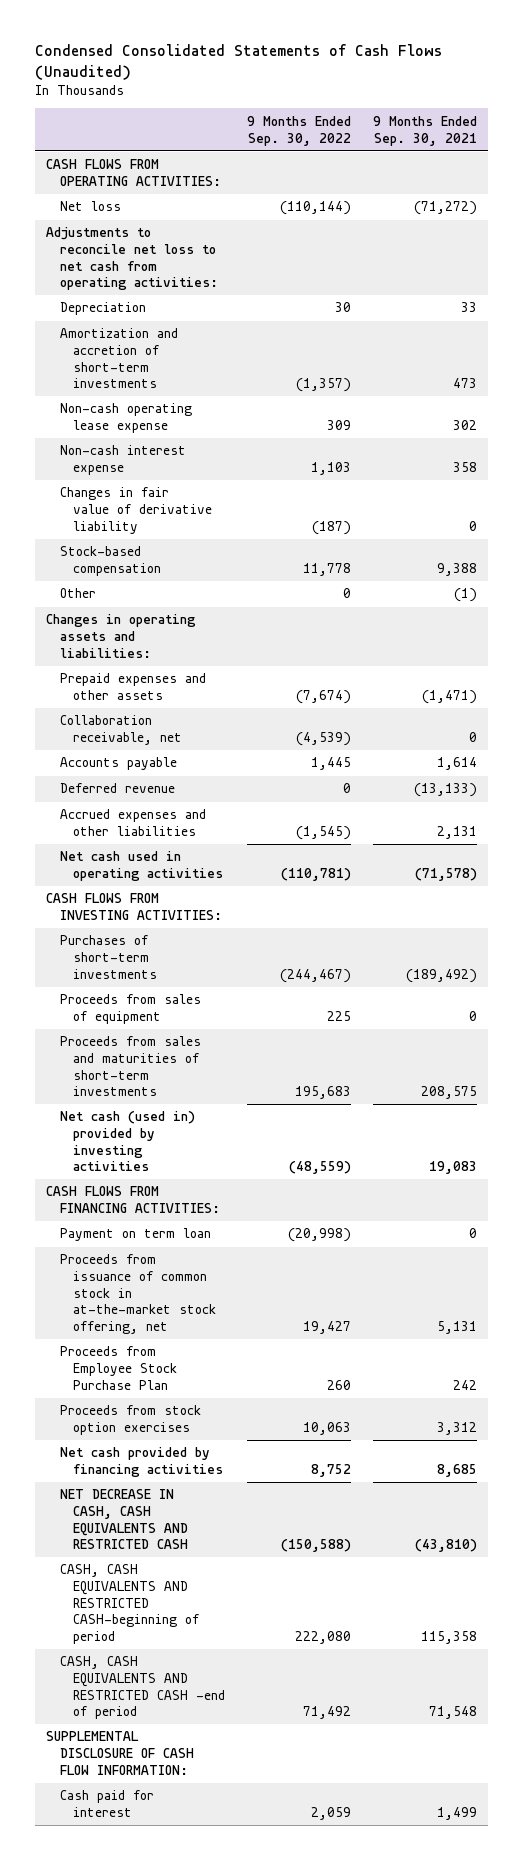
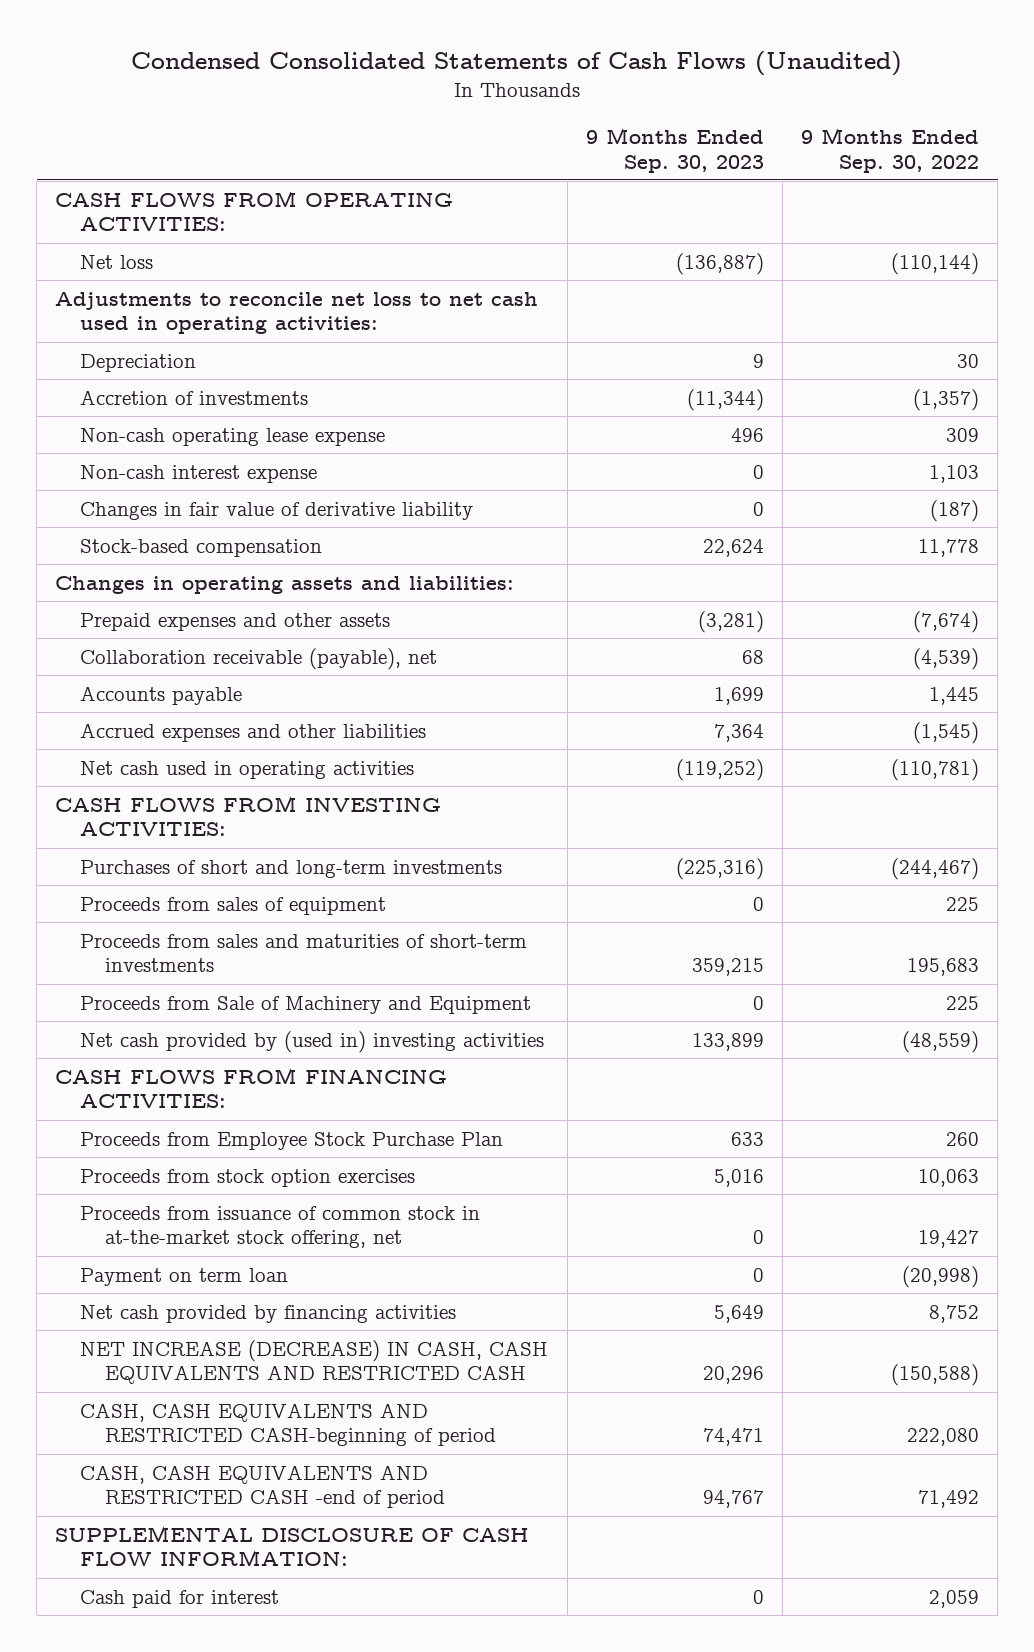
[373,115,478,146] 9 Months Ended Sep. 30, 2021 -> none
none -> [585,128,764,173] 9 Months Ended Sep. 30, 2023
[45,227,218,291] Adjustments to reconcile net loss to net cash from operating activities: -> [55,291,539,335] Adjustments to reconcile net loss to net cash used in operating activities:
[59,328,178,389] Amortization and accretion of short-term investments -> [80,389,309,405] Accretion of investments
[59,588,96,599] Other -> none
[59,715,183,746] Collaboration receivable, net -> [80,647,438,670] Collaboration receivable (payable), net
[59,783,175,794] Deferred revenue -> none
[59,935,158,979] Purchases of short-term investments -> [80,859,503,878] Purchases of short and long-term investments
none -> [80,995,532,1014] Proceeds from Sale of Machinery and Equipment
[59,1111,195,1172] Net cash (used in) provided by investing activities -> [80,1030,545,1053] Net cash provided by (used in) investing activities
[59,1254,217,1334] Proceeds from issuance of common stock in at-the-market stock offering, net -> [80,1205,481,1249] Proceeds from issuance of common stock in at-the-market stock offering, net
[59,1228,211,1242] Payment on term loan -> [80,1267,289,1286] Payment on term loan
[59,1489,189,1550] NET DECREASE IN CASH, CASH EQUIVALENTS AND RESTRICTED CASH -> [80,1339,549,1385] NET INCREASE (DECREASE) IN CASH, CASH EQUIVALENTS AND RESTRICTED CASH

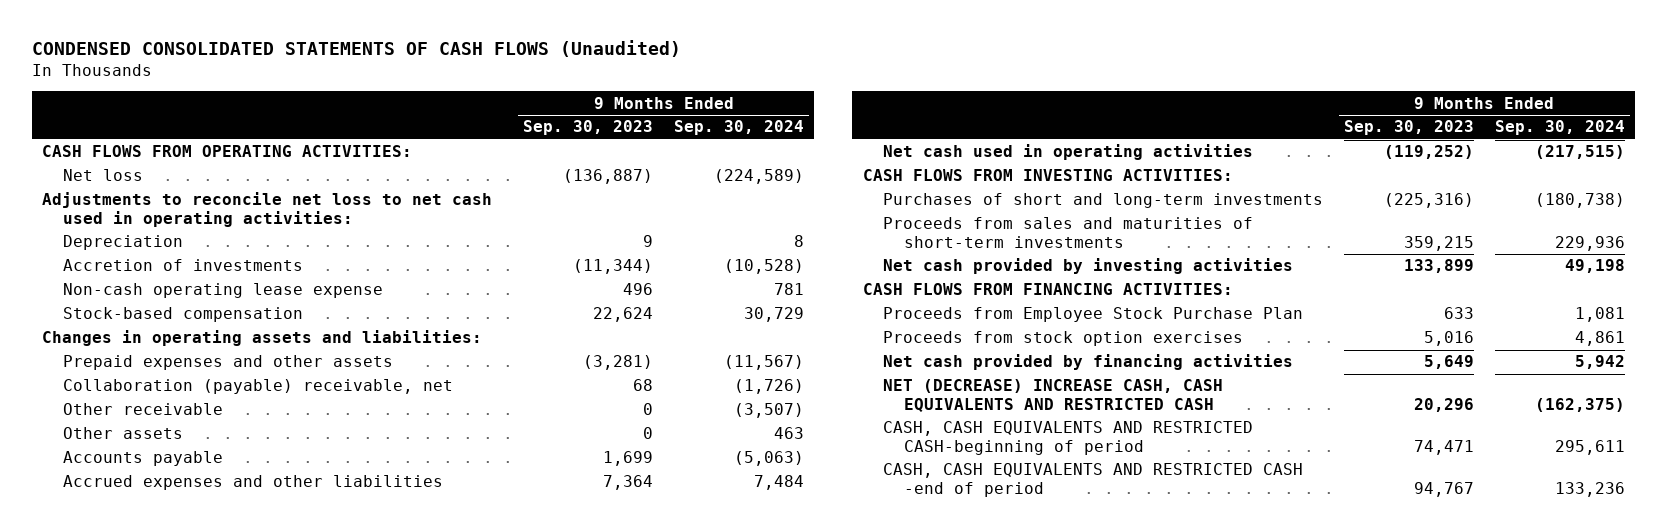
[131,51,903,77] Condensed Consolidated Statements of Cash Flows (Unaudited) -> [31,40,681,58] CONDENSED CONSOLIDATED STATEMENTS OF CASH FLOWS (Unaudited)
[801,128,980,173] 9 Months Ended Sep. 30, 2022 -> none
none -> [673,120,804,136] Sep. 30, 2024
[80,464,318,483] Non-cash interest expense -> none
[80,501,474,520] Changes in fair value of derivative liability -> none
[80,647,438,670] Collaboration receivable (payable), net -> [62,379,453,395] Collaboration (payable) receivable, net
none -> [62,403,223,416] Other receivable
none -> [62,427,183,440] Other assets
[80,896,387,915] Proceeds from sales of equipment -> none
[80,995,532,1014] Proceeds from Sale of Machinery and Equipment -> none
[80,1030,545,1053] Net cash provided by (used in) investing activities -> [883,258,1294,275] Net cash provided by investing activities
[80,1205,481,1249] Proceeds from issuance of common stock in at-the-market stock offering, net -> none
[80,1267,289,1286] Payment on term loan -> none
[80,1339,549,1385] NET INCREASE (DECREASE) IN CASH, CASH EQUIVALENTS AND RESTRICTED CASH -> [883,379,1224,412] NET (DECREASE) INCREASE CASH, CASH EQUIVALENTS AND RESTRICTED CASH
[55,1525,530,1567] SUPPLEMENTAL DISCLOSURE OF CASH FLOW INFORMATION: -> none
[80,1589,280,1608] Cash paid for interest -> none

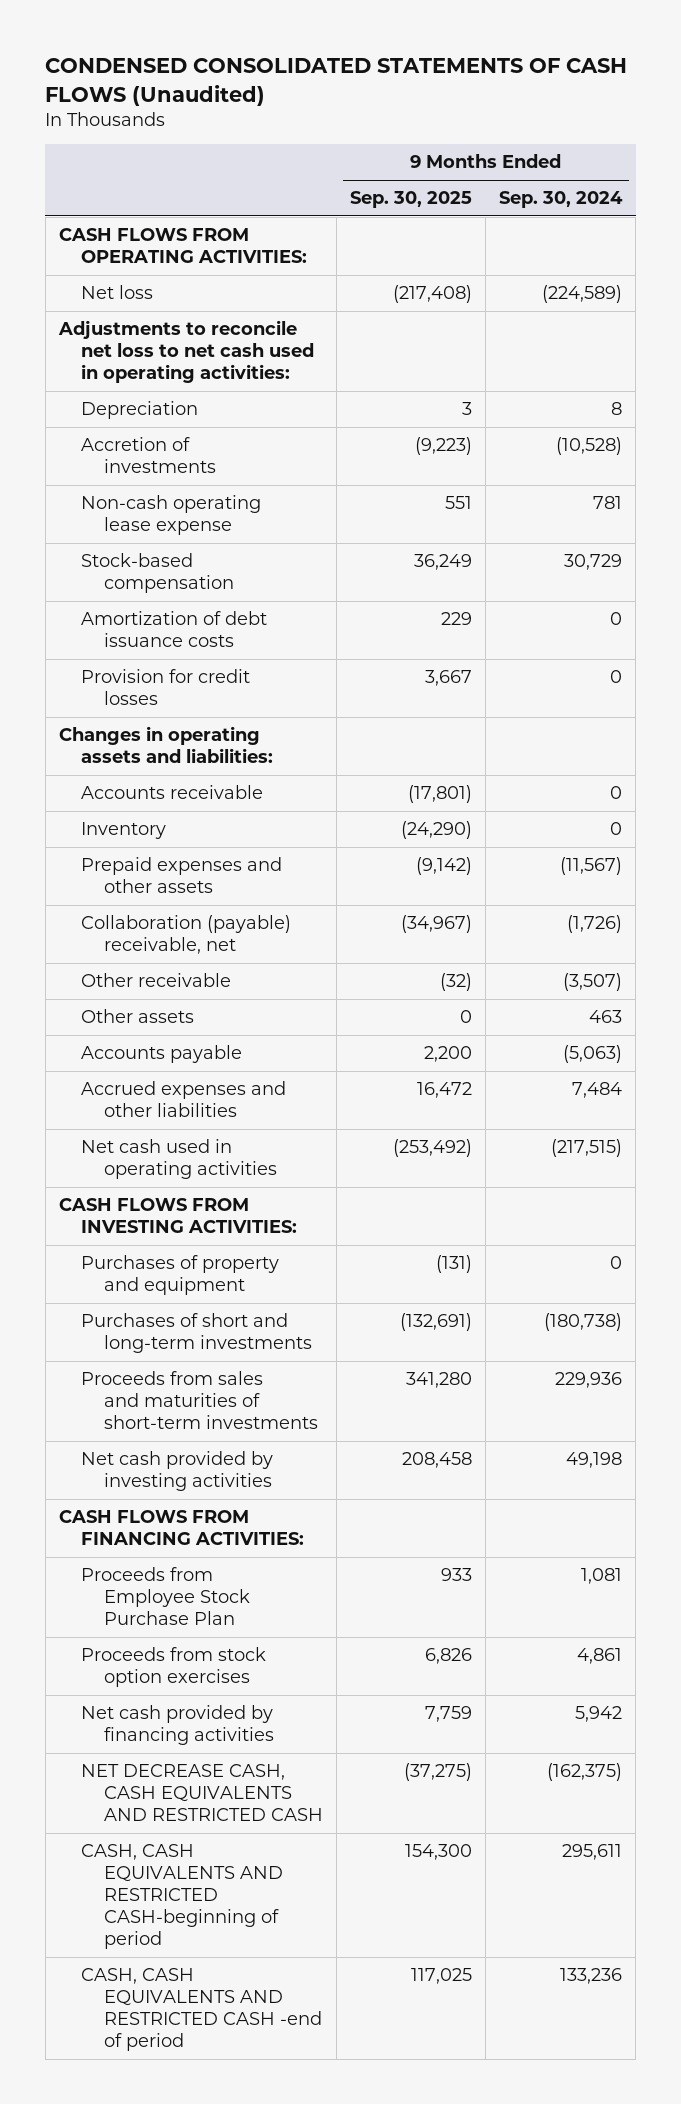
[523,120,654,136] Sep. 30, 2023 -> none
none -> [350,191,473,209] Sep. 30, 2025
none -> [81,611,268,648] Amortization of debt issuance costs
none -> [81,669,251,706] Provision for credit losses
none -> [81,785,264,800] Accounts receivable
none -> [81,822,167,840] Inventory
none -> [81,1255,280,1296] Purchases of property and equipment
[883,379,1224,412] NET (DECREASE) INCREASE CASH, CASH EQUIVALENTS AND RESTRICTED CASH -> [81,1764,323,1822] NET DECREASE CASH, CASH EQUIVALENTS AND RESTRICTED CASH

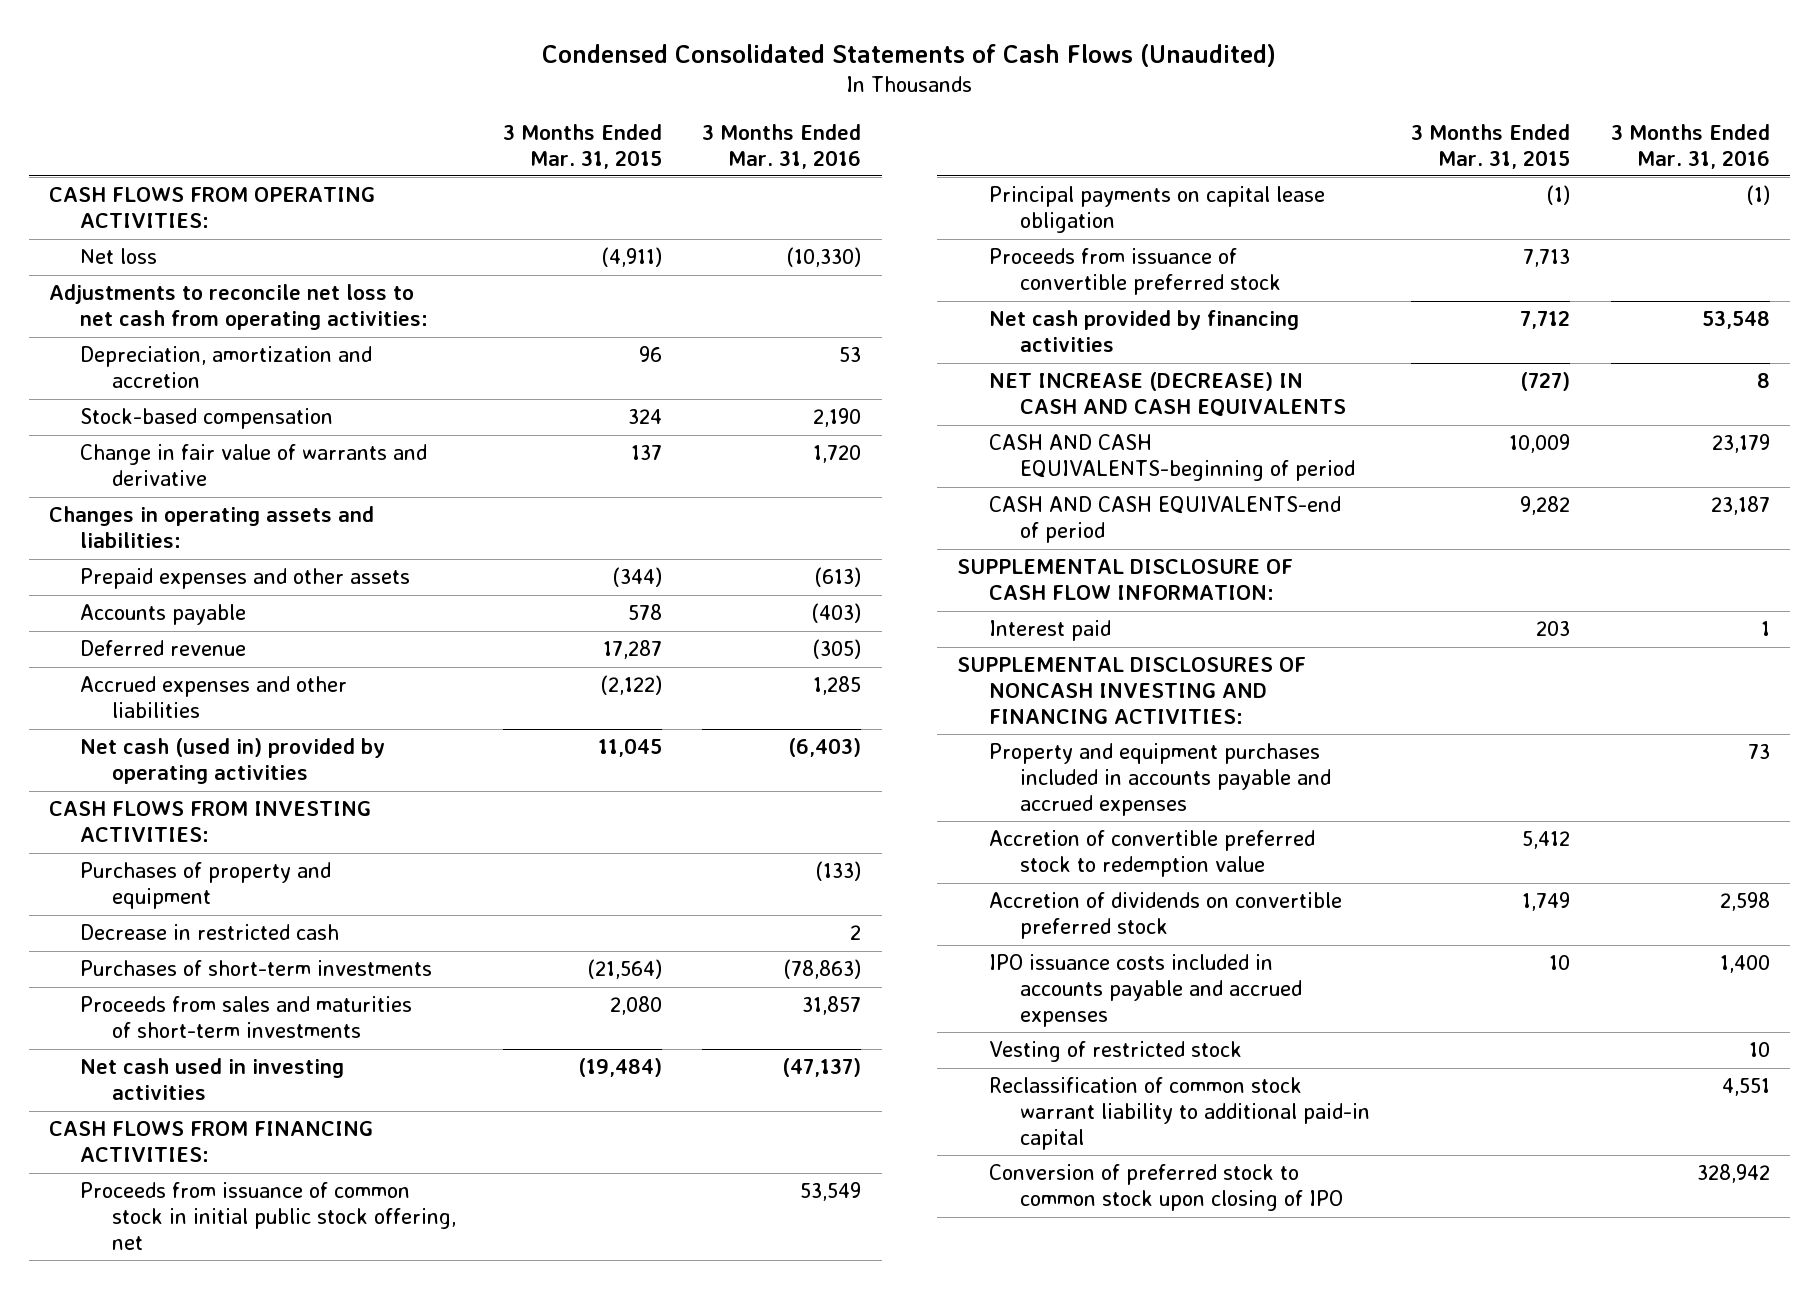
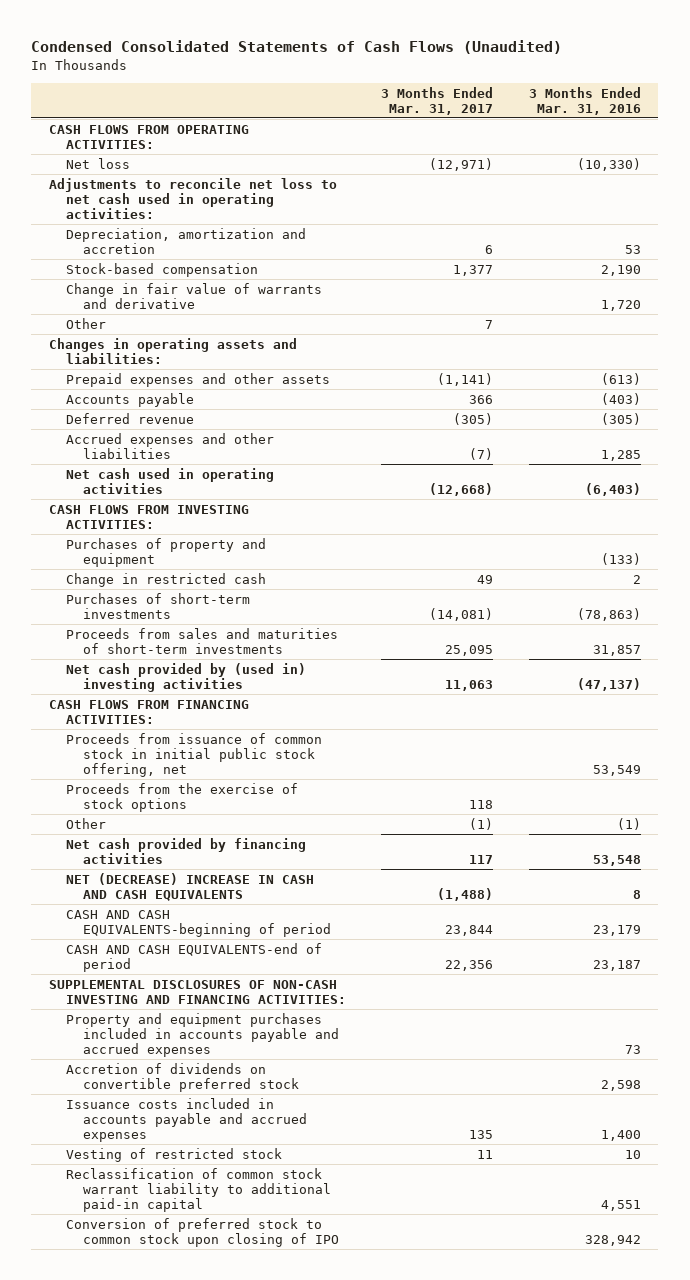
[502,123,662,169] 3 Months Ended Mar. 31, 2015 -> none
none -> [381,86,494,115] 3 Months Ended Mar. 31, 2017
[48,284,429,331] Adjustments to reconcile net loss to net cash from operating activities: -> [48,177,337,220] Adjustments to reconcile net loss to net cash used in operating activities:
none -> [65,317,106,329] Other
[80,738,386,785] Net cash (used in) provided by operating activities -> [65,467,274,495] Net cash used in operating activities
[80,924,340,941] Decrease in restricted cash -> [65,572,266,587] Change in restricted cash
[80,1058,345,1101] Net cash used in investing activities -> [65,662,306,693] Net cash provided by (used in) investing activities
[988,186,1325,234] Principal payments on capital lease obligation -> none
[988,248,1282,296] Proceeds from issuance of convertible preferred stock -> none
none -> [65,782,298,813] Proceeds from the exercise of stock options
none -> [65,817,106,829] Other
[988,372,1347,418] NET INCREASE (DECREASE) IN CASH AND CASH EQUIVALENTS -> [65,872,314,902] NET (DECREASE) INCREASE IN CASH AND CASH EQUIVALENTS
[957,559,1294,601] SUPPLEMENTAL DISCLOSURE OF CASH FLOW INFORMATION: -> none
[988,620,1111,642] Interest paid -> none
[957,657,1307,725] SUPPLEMENTAL DISCLOSURES OF NONCASH INVESTING AND FINANCING ACTIVITIES: -> [48,979,346,1005] SUPPLEMENTAL DISCLOSURES OF NON-CASH INVESTING AND FINANCING ACTIVITIES:
[988,830,1315,878] Accretion of convertible preferred stock to redemption value -> none
[988,954,1303,1028] IPO issuance costs included in accounts payable and accrued expenses -> [65,1097,307,1143] Issuance costs included in accounts payable and accrued expenses

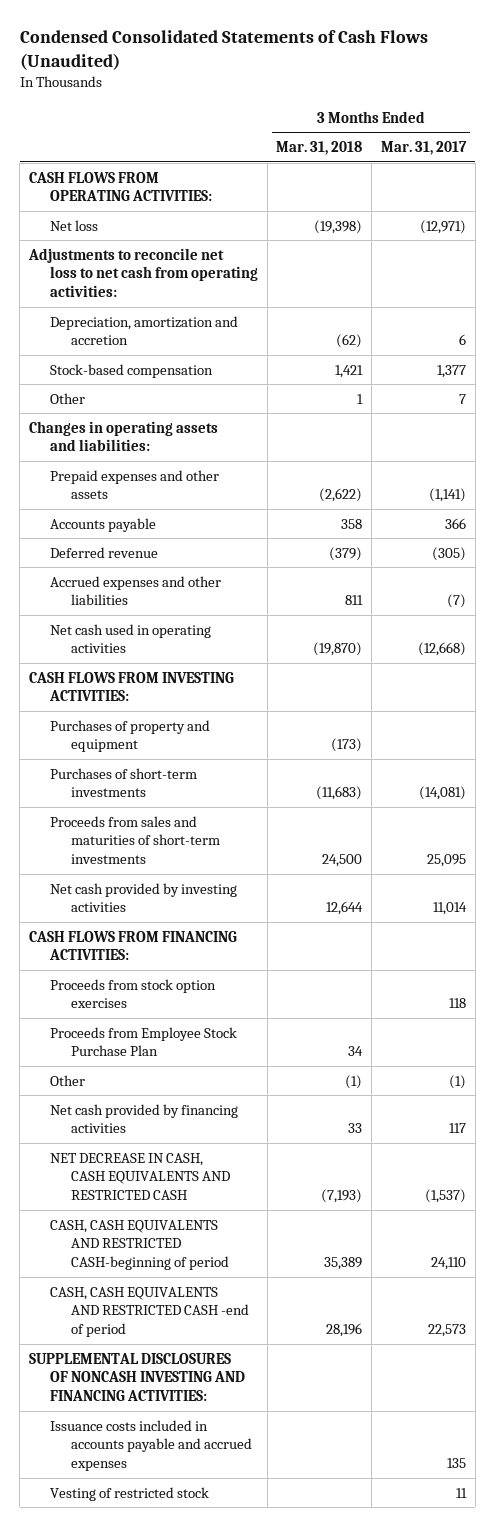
[528,86,641,115] 3 Months Ended Mar. 31, 2016 -> none
none -> [276,140,363,155] Mar. 31, 2018
[48,177,337,220] Adjustments to reconcile net loss to net cash used in operating activities: -> [27,247,259,298] Adjustments to reconcile net loss to net cash from operating activities:
[65,282,322,310] Change in fair value of warrants and derivative -> none
[65,572,266,587] Change in restricted cash -> none
[65,662,306,693] Net cash provided by (used in) investing activities -> [50,882,238,913] Net cash provided by investing activities
[445,680,494,692] 11,063 -> [432,902,467,916] 11,014
[65,732,322,778] Proceeds from issuance of common stock in initial public stock offering, net -> none
[65,782,298,813] Proceeds from the exercise of stock options -> [50,978,217,1009] Proceeds from stock option exercises
none -> [50,1026,238,1057] Proceeds from Employee Stock Purchase Plan
[65,1012,339,1058] Property and equipment purchases included in accounts payable and accrued expenses -> none
[65,1062,299,1093] Accretion of dividends on convertible preferred stock -> none
[65,872,314,902] NET (DECREASE) INCREASE IN CASH AND CASH EQUIVALENTS -> [50,1152,231,1201] NET DECREASE IN CASH, CASH EQUIVALENTS AND RESTRICTED CASH
[437,888,494,902] (1,488) -> [424,1189,466,1204] (1,537)
[65,909,331,938] CASH AND CASH EQUIVALENTS-beginning of period -> [50,1219,230,1271] CASH, CASH EQUIVALENTS AND RESTRICTED CASH-beginning of period
[445,925,494,937] 23,844 -> [430,1257,466,1271] 24,110
[65,942,322,973] CASH AND CASH EQUIVALENTS-end of period -> [50,1286,250,1338] CASH, CASH EQUIVALENTS AND RESTRICTED CASH -end of period
[445,960,494,972] 22,356 -> [427,1324,466,1338] 22,573
[48,979,346,1005] SUPPLEMENTAL DISCLOSURES OF NON-CASH INVESTING AND FINANCING ACTIVITIES: -> [28,1352,246,1402] SUPPLEMENTAL DISCLOSURES OF NONCASH INVESTING AND FINANCING ACTIVITIES:
[65,1167,331,1213] Reclassification of common stock warrant liability to additional paid-in capital -> none
[65,1217,339,1248] Conversion of preferred stock to common stock upon closing of IPO -> none

